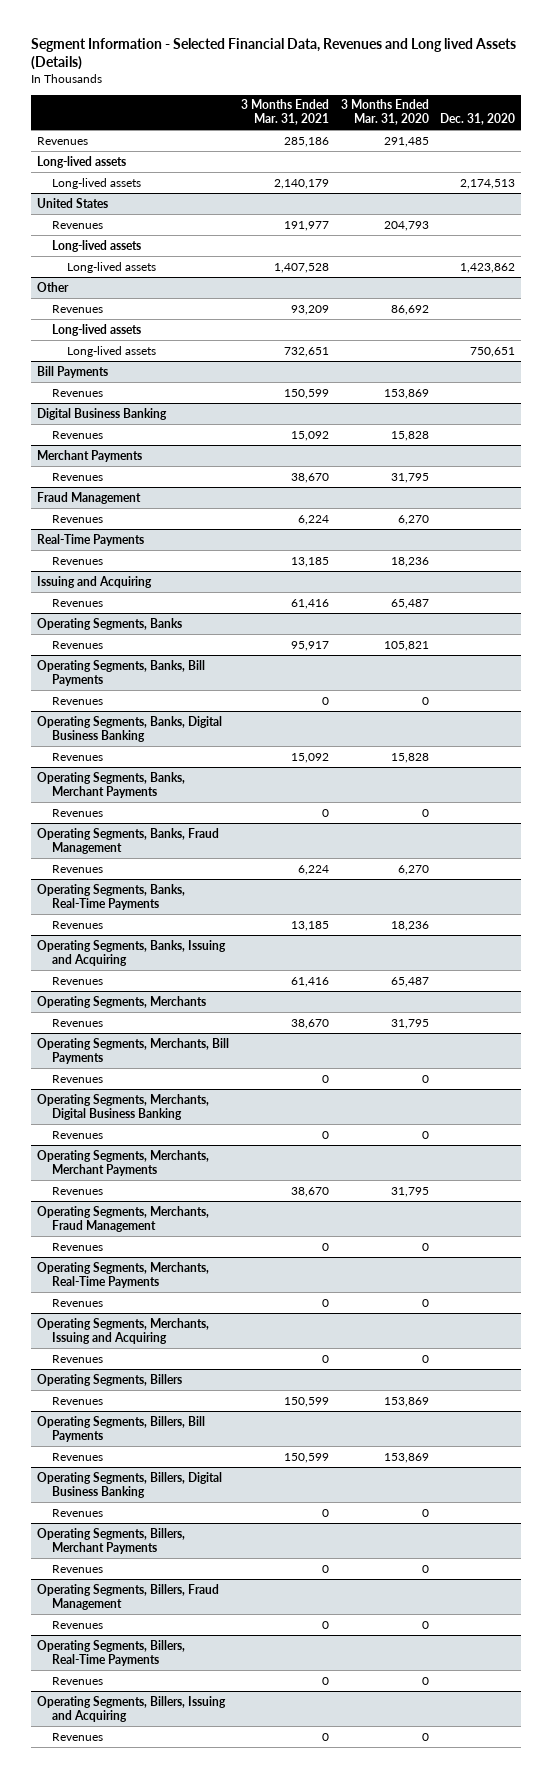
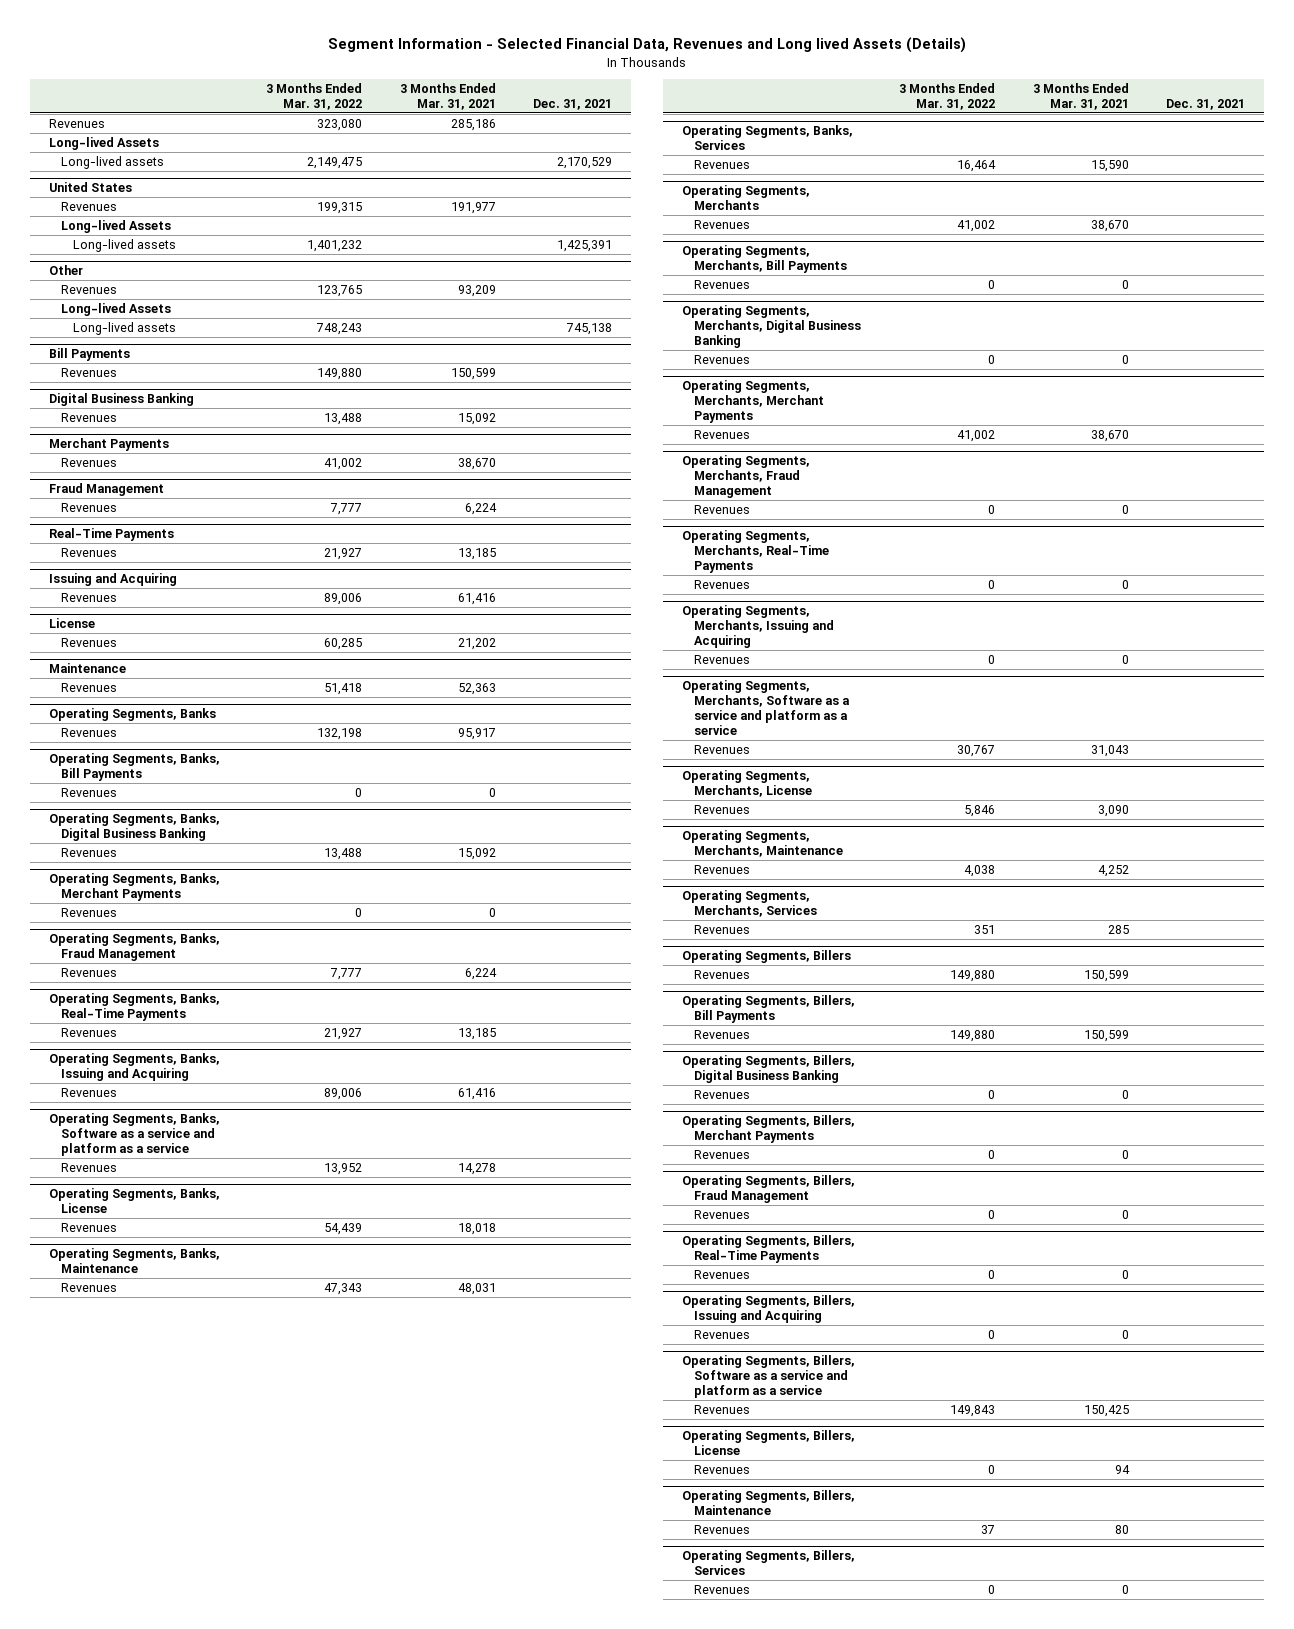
[340,99,429,126] 3 Months Ended Mar. 31, 2020 -> none
[440,113,516,126] Dec. 31, 2020 -> none
none -> [265,83,362,110] 3 Months Ended Mar. 31, 2022
none -> [533,98,613,110] Dec. 31, 2021
none -> [48,136,159,150] Long-lived Assets
[51,177,141,189] Long-lived assets -> none
none -> [60,219,171,233] Long-lived Assets
[66,261,156,273] Long-lived assets -> none
none -> [60,302,171,316] Long-lived Assets
[66,345,156,357] Long-lived assets -> none
none -> [48,618,95,629] License
none -> [60,637,117,647] Revenues
none -> [48,663,126,674] Maintenance
none -> [60,682,117,692] Revenues
none -> [48,1113,220,1156] Operating Segments, Banks, Software as a service and platform as a service
none -> [60,1162,117,1172] Revenues
none -> [48,1188,220,1214] Operating Segments, Banks, License
none -> [60,1222,117,1232] Revenues
none -> [48,1248,220,1274] Operating Segments, Banks, Maintenance
none -> [60,1282,117,1292] Revenues
none -> [681,125,853,151] Operating Segments, Banks, Services
none -> [693,159,750,169] Revenues
none -> [681,680,850,735] Operating Segments, Merchants, Software as a service and platform as a service
none -> [693,744,750,754] Revenues
none -> [681,770,812,798] Operating Segments, Merchants, License
none -> [693,804,750,814] Revenues
none -> [681,830,843,858] Operating Segments, Merchants, Maintenance
none -> [693,864,750,874] Revenues
none -> [681,890,817,918] Operating Segments, Merchants, Services
none -> [693,924,750,934] Revenues
none -> [681,1355,855,1398] Operating Segments, Billers, Software as a service and platform as a service
none -> [693,1404,750,1414] Revenues
none -> [681,1430,855,1456] Operating Segments, Billers, License
none -> [693,1464,750,1474] Revenues
none -> [681,1490,855,1516] Operating Segments, Billers, Maintenance
none -> [693,1524,750,1534] Revenues
none -> [681,1550,855,1576] Operating Segments, Billers, Services
none -> [693,1584,750,1594] Revenues

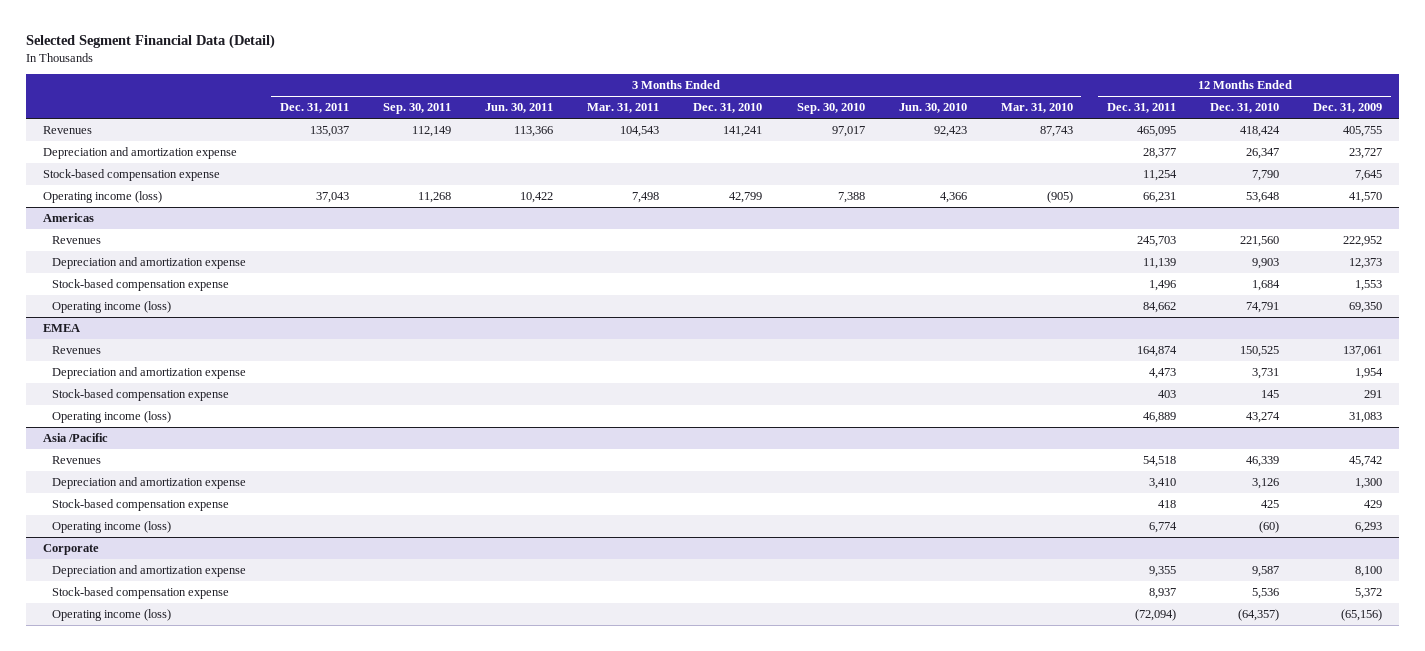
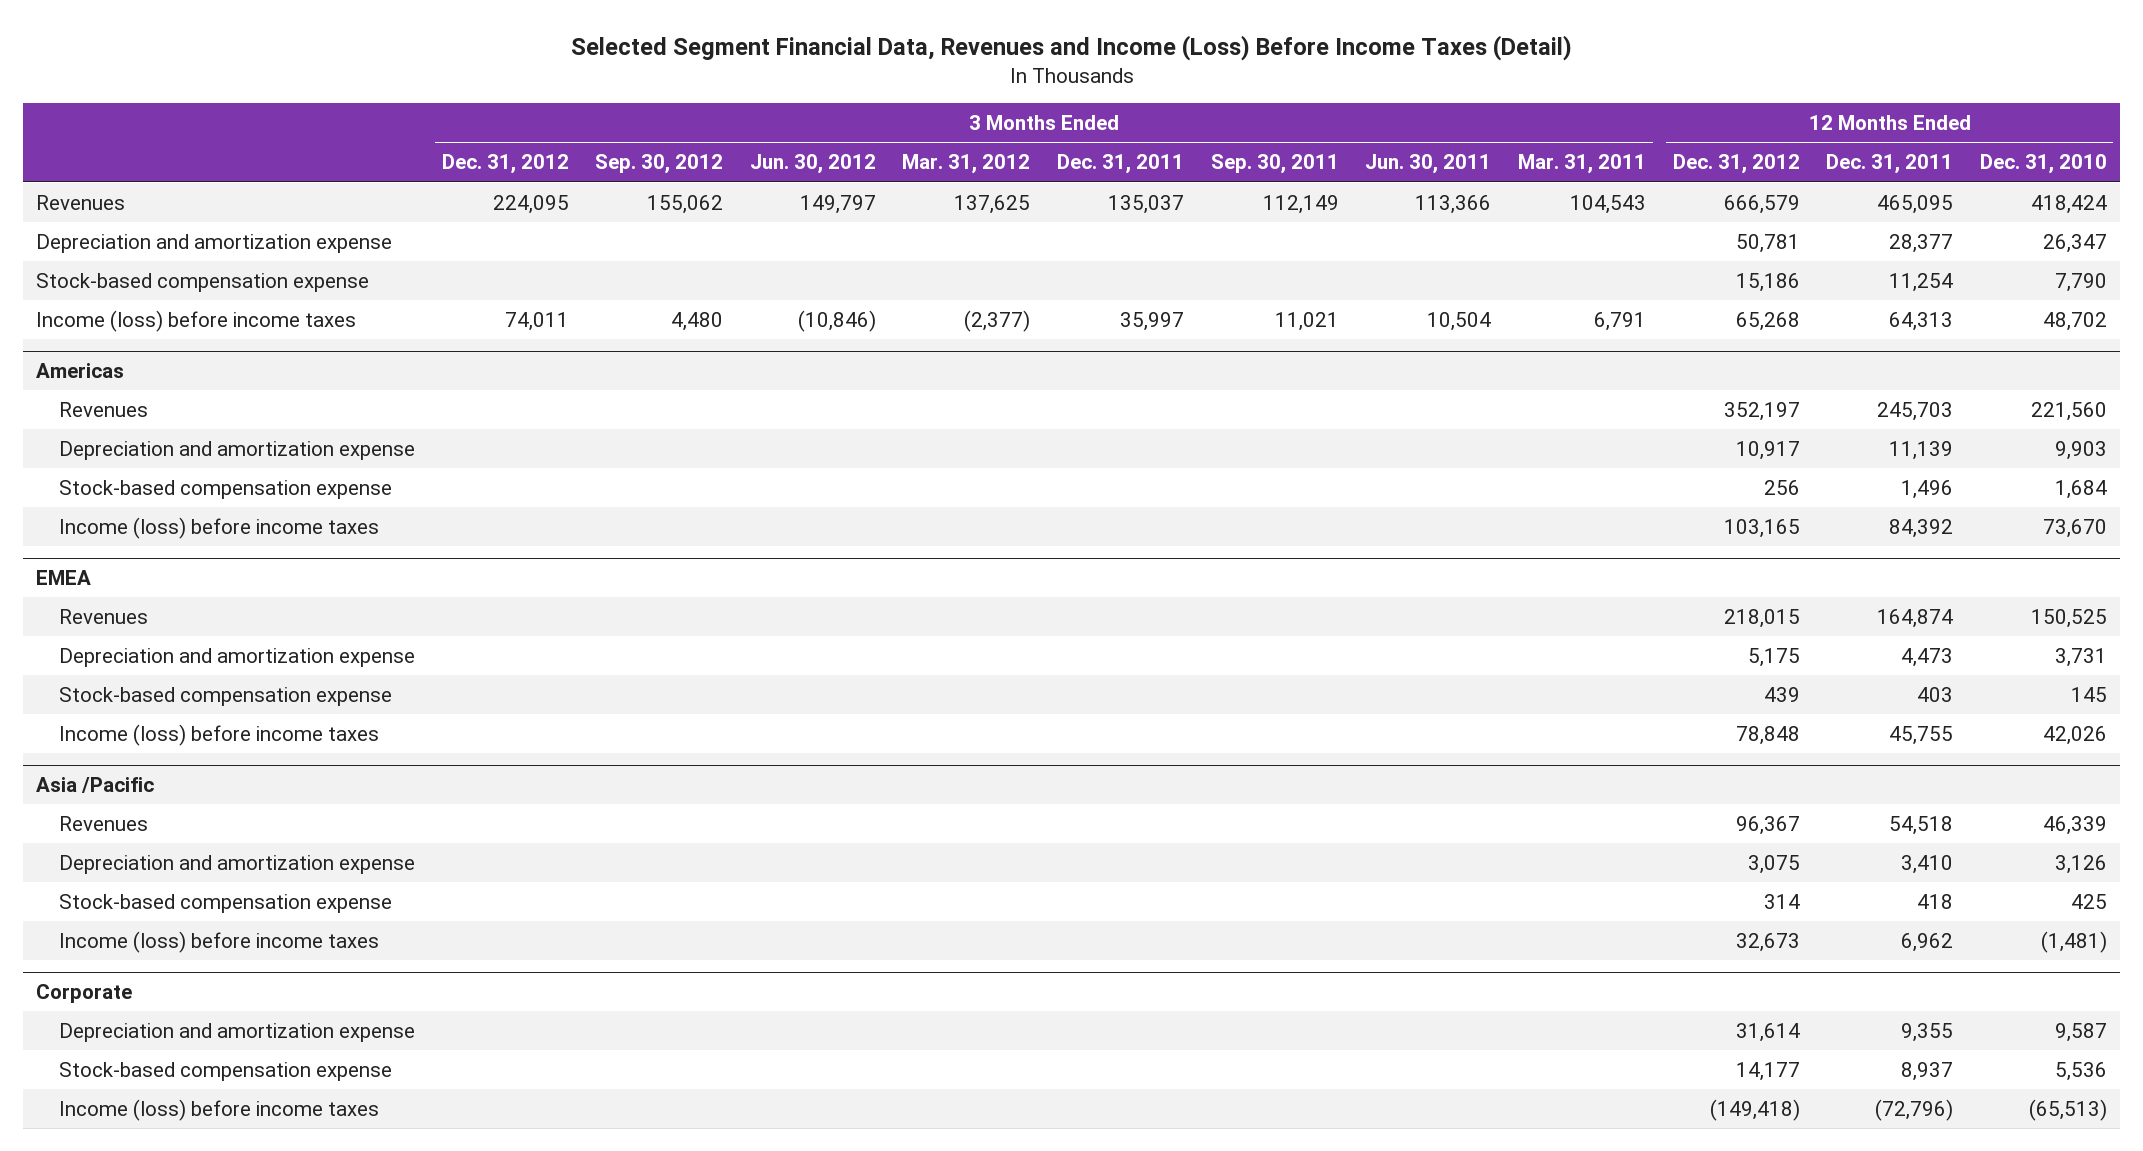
[25,33,275,49] Selected Segment Financial Data (Detail) -> [570,34,1572,61] Selected Segment Financial Data, Revenues and Income (Loss) Before Income Taxes (Detail)
[693,103,763,114] Dec. 31, 2010 -> none
[796,103,865,115] Sep. 30, 2010 -> none
[898,103,967,114] Jun. 30, 2010 -> none
[1000,103,1073,114] Mar. 31, 2010 -> none
[1313,103,1383,114] Dec. 31, 2009 -> none
none -> [441,154,569,175] Dec. 31, 2012
none -> [595,154,724,175] Sep. 30, 2012
none -> [749,154,876,175] Jun. 30, 2012
none -> [902,154,1031,175] Mar. 31, 2012
none -> [1672,154,1800,175] Dec. 31, 2012
[42,191,162,204] Operating income (loss) -> none
none -> [36,309,357,332] Income (loss) before income taxes
[51,301,171,314] Operating income (loss) -> none
none -> [58,516,379,539] Income (loss) before income taxes
[51,411,171,424] Operating income (loss) -> none
none -> [58,723,379,746] Income (loss) before income taxes
[51,521,171,534] Operating income (loss) -> none
none -> [58,930,379,953] Income (loss) before income taxes
[51,609,171,622] Operating income (loss) -> none
none -> [58,1098,379,1121] Income (loss) before income taxes

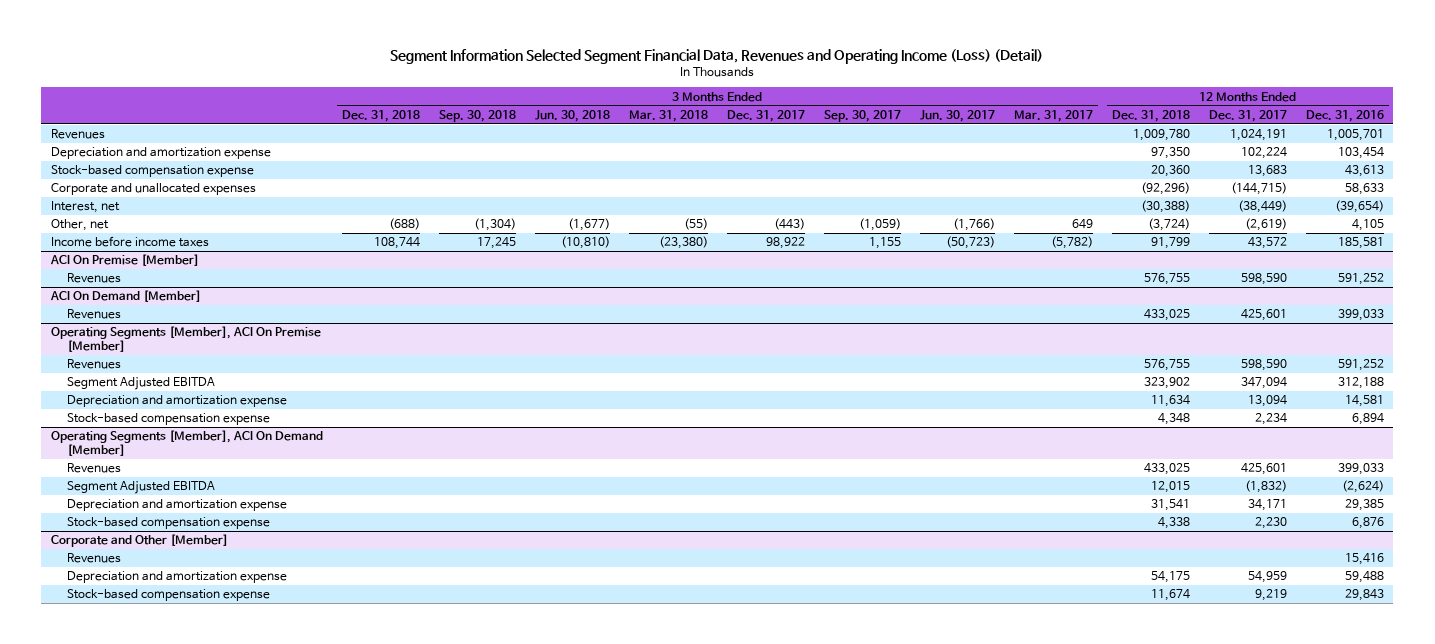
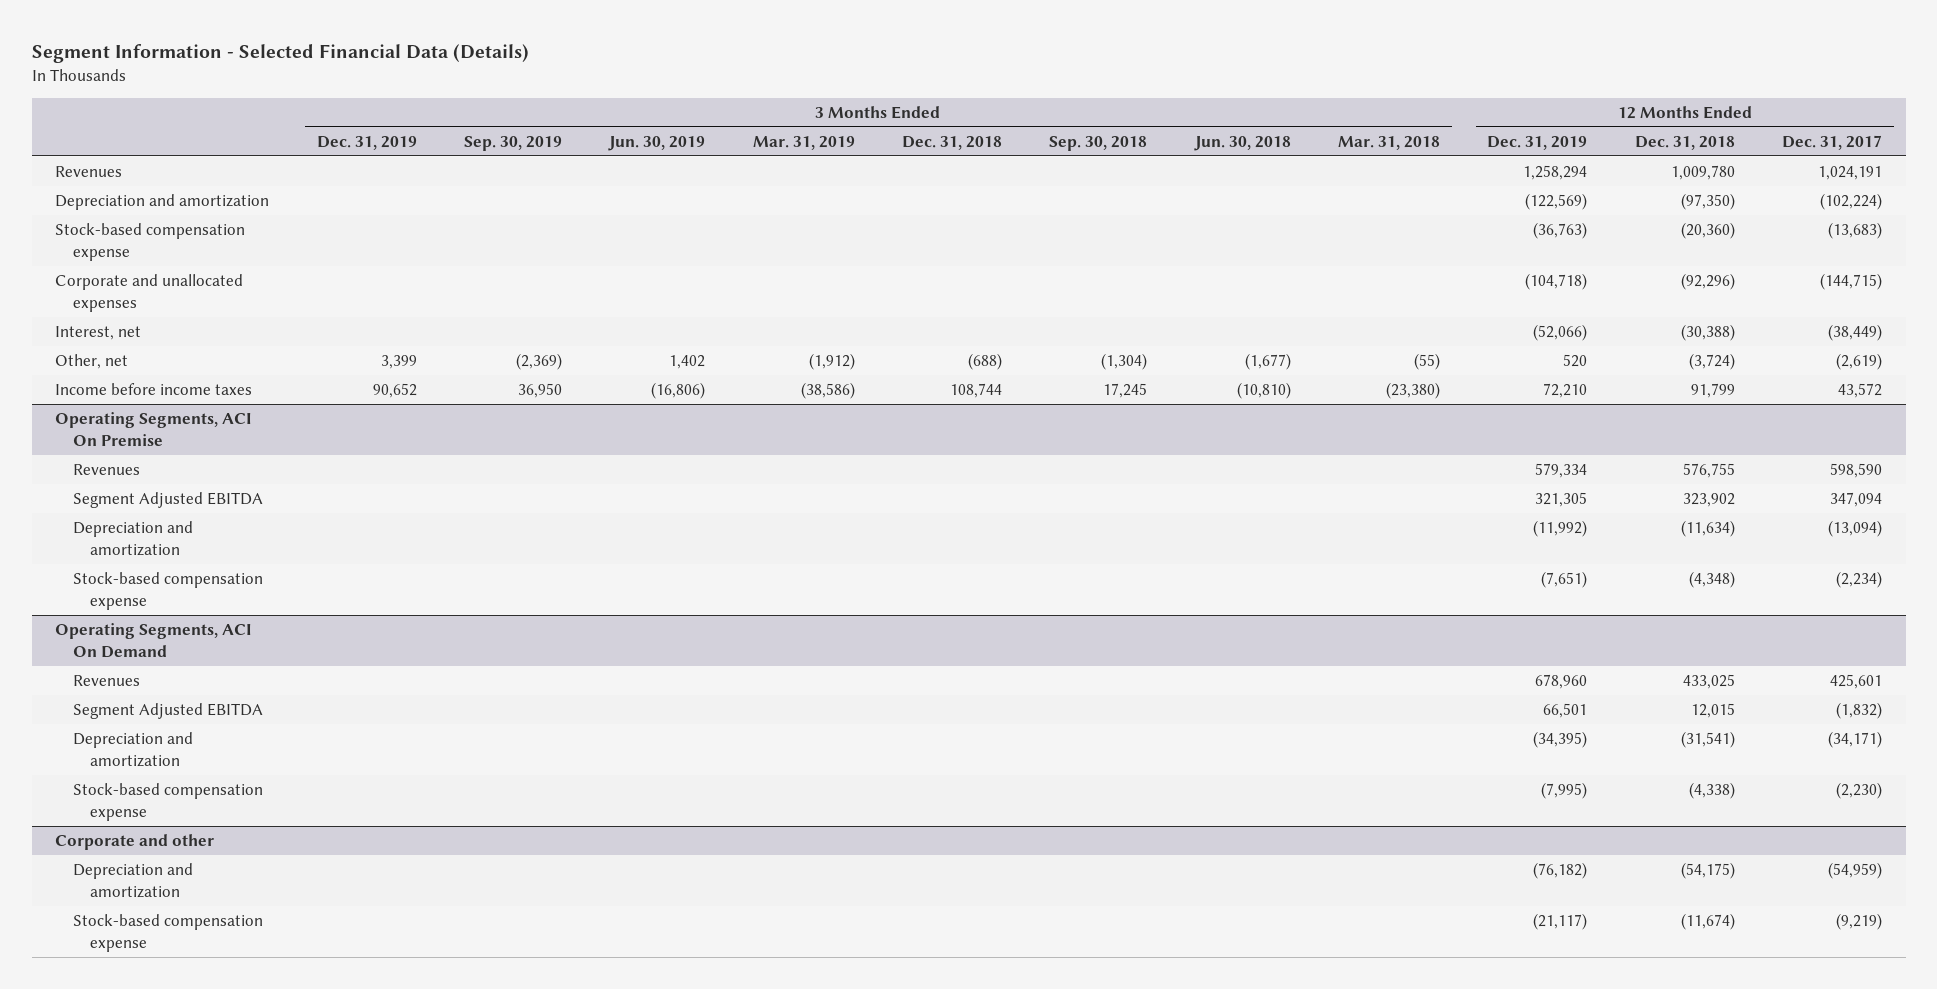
[390,48,1044,64] Segment Information Selected Segment Financial Data, Revenues and Operating Income (Loss) (Detail) -> [31,43,529,63] Segment Information - Selected Financial Data (Details)
[726,109,805,122] Dec. 31, 2017 -> none
[823,109,901,122] Sep. 30, 2017 -> none
[919,109,995,122] Jun. 30, 2017 -> none
[1013,109,1093,122] Mar. 31, 2017 -> none
[1305,109,1384,122] Dec. 31, 2016 -> none
none -> [316,135,417,150] Dec. 31, 2019
none -> [463,135,562,151] Sep. 30, 2019
none -> [608,135,706,151] Jun. 30, 2019
none -> [752,135,855,150] Mar. 31, 2019
none -> [1487,135,1588,150] Dec. 31, 2019
[50,147,271,160] Depreciation and amortization expense -> [55,194,270,211] Depreciation and amortization
[1150,147,1190,160] 97,350 -> [1680,193,1735,211] (97,350)
[1240,147,1287,160] 102,224 -> [1820,193,1883,211] (102,224)
[1150,165,1190,178] 20,360 -> [1680,222,1735,240] (20,360)
[1247,165,1287,178] 13,683 -> [1828,222,1883,240] (13,683)
[49,254,199,267] ACI On Premise [Member] -> none
[67,273,122,284] Revenues -> none
[49,290,201,303] ACI On Demand [Member] -> none
[67,309,122,320] Revenues -> none
[50,326,321,353] Operating Segments [Member], ACI On Premise [Member] -> [55,412,253,446] Operating Segments, ACI On Premise
[67,395,288,408] Depreciation and amortization expense -> [72,521,193,556] Depreciation and amortization
[1150,395,1190,408] 11,634 -> [1680,520,1735,538] (11,634)
[1247,395,1287,408] 13,094 -> [1828,520,1883,538] (13,094)
[1157,413,1190,426] 4,348 -> [1688,571,1735,589] (4,348)
[1254,413,1287,426] 2,234 -> [1836,571,1883,589] (2,234)
[50,430,323,457] Operating Segments [Member], ACI On Demand [Member] -> [55,623,253,658] Operating Segments, ACI On Demand
[67,553,122,564] Revenues -> none
[67,499,288,512] Depreciation and amortization expense -> [72,732,193,767] Depreciation and amortization
[1150,499,1190,512] 31,541 -> [1680,731,1735,749] (31,541)
[1247,499,1287,512] 34,171 -> [1828,731,1883,749] (34,171)
[1157,517,1190,530] 4,338 -> [1688,782,1735,800] (4,338)
[1254,517,1287,530] 2,230 -> [1836,782,1883,800] (2,230)
[50,534,228,548] Corporate and Other [Member] -> [55,834,215,851] Corporate and other
[67,571,288,584] Depreciation and amortization expense -> [72,863,193,898] Depreciation and amortization
[1150,571,1190,584] 54,175 -> [1680,862,1735,880] (54,175)
[1247,571,1287,584] 54,959 -> [1828,862,1883,880] (54,959)
[1150,589,1190,602] 11,674 -> [1680,913,1735,931] (11,674)
[1254,589,1287,602] 9,219 -> [1836,913,1883,931] (9,219)

